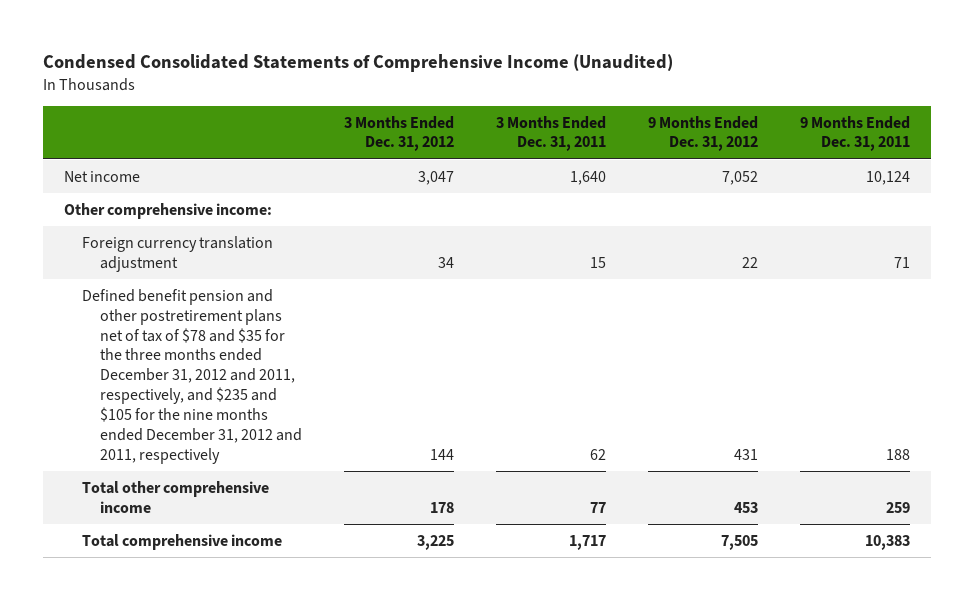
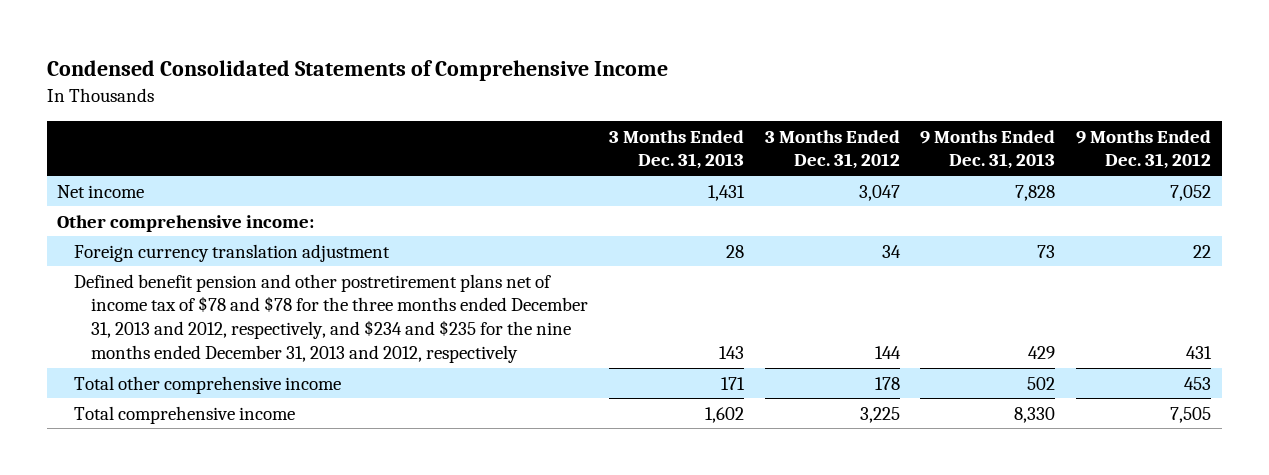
[42,53,673,72] Condensed Consolidated Statements of Comprehensive Income (Unaudited) -> [46,60,668,82] Condensed Consolidated Statements of Comprehensive Income
[496,115,607,152] 3 Months Ended Dec. 31, 2011 -> none
[800,115,911,152] 9 Months Ended Dec. 31, 2011 -> none
none -> [608,129,744,170] 3 Months Ended Dec. 31, 2013
none -> [920,129,1056,170] 9 Months Ended Dec. 31, 2013
[82,288,303,465] Defined benefit pension and other postretirement plans net of tax of $78 and $35 for the three months ended December 31, 2012 and 2011, respectively, and $235 and $105 for the nine months ended December 31, 2012 and 2011, respectively -> [74,273,588,364] Defined benefit pension and other postretirement plans net of income tax of $78 and $78 for the three months ended December 31, 2013 and 2012, respectively, and $234 and $235 for the nine months ended December 31, 2013 and 2012, respectively

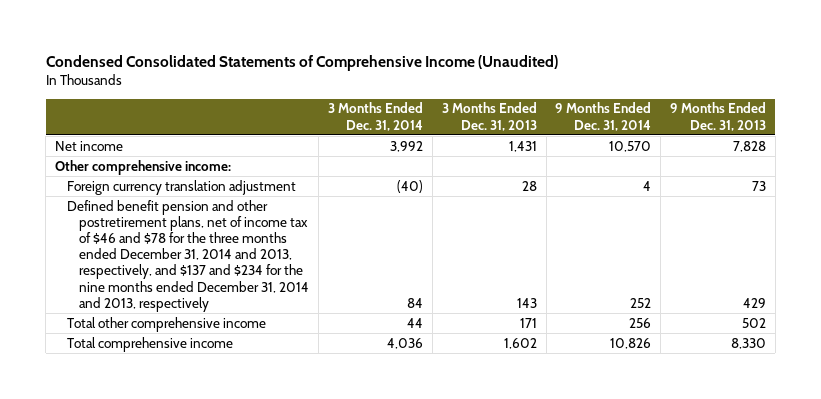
[46,60,668,82] Condensed Consolidated Statements of Comprehensive Income -> [45,54,558,71] Condensed Consolidated Statements of Comprehensive Income (Unaudited)
[764,129,900,170] 3 Months Ended Dec. 31, 2012 -> none
[1076,129,1212,170] 9 Months Ended Dec. 31, 2012 -> none
none -> [328,102,424,131] 3 Months Ended Dec. 31, 2014
none -> [555,102,652,131] 9 Months Ended Dec. 31, 2014
[74,273,588,364] Defined benefit pension and other postretirement plans net of income tax of $78 and $78 for the three months ended December 31, 2013 and 2012, respectively, and $234 and $235 for the nine months ended December 31, 2013 and 2012, respectively -> [67,199,310,312] Defined benefit pension and other postretirement plans, net of income tax of $46 and $78 for the three months ended December 31, 2014 and 2013, respectively, and $137 and $234 for the nine months ended December 31, 2014 and 2013, respectively

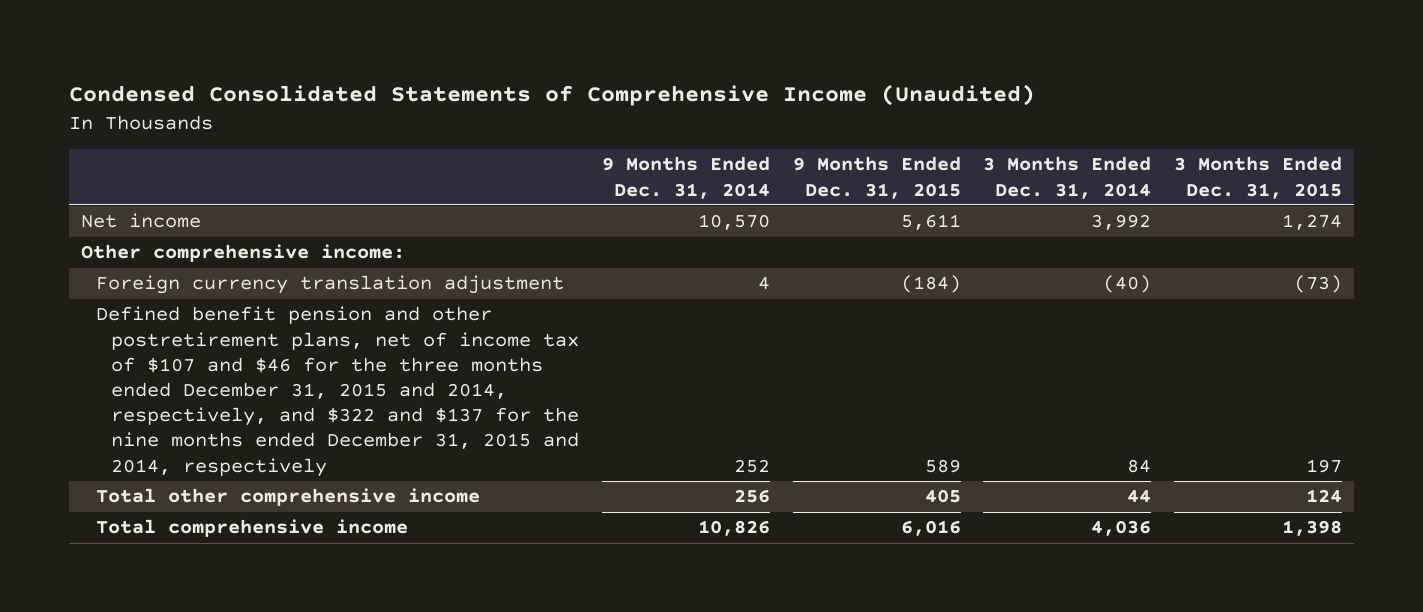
[441,102,537,131] 3 Months Ended Dec. 31, 2013 -> none
[670,102,767,131] 9 Months Ended Dec. 31, 2013 -> none
none -> [792,156,961,199] 9 Months Ended Dec. 31, 2015
none -> [1174,156,1343,199] 3 Months Ended Dec. 31, 2015
[67,199,310,312] Defined benefit pension and other postretirement plans, net of income tax of $46 and $78 for the three months ended December 31, 2014 and 2013, respectively, and $137 and $234 for the nine months ended December 31, 2014 and 2013, respectively -> [95,306,580,477] Defined benefit pension and other postretirement plans, net of income tax of $107 and $46 for the three months ended December 31, 2015 and 2014, respectively, and $322 and $137 for the nine months ended December 31, 2015 and 2014, respectively

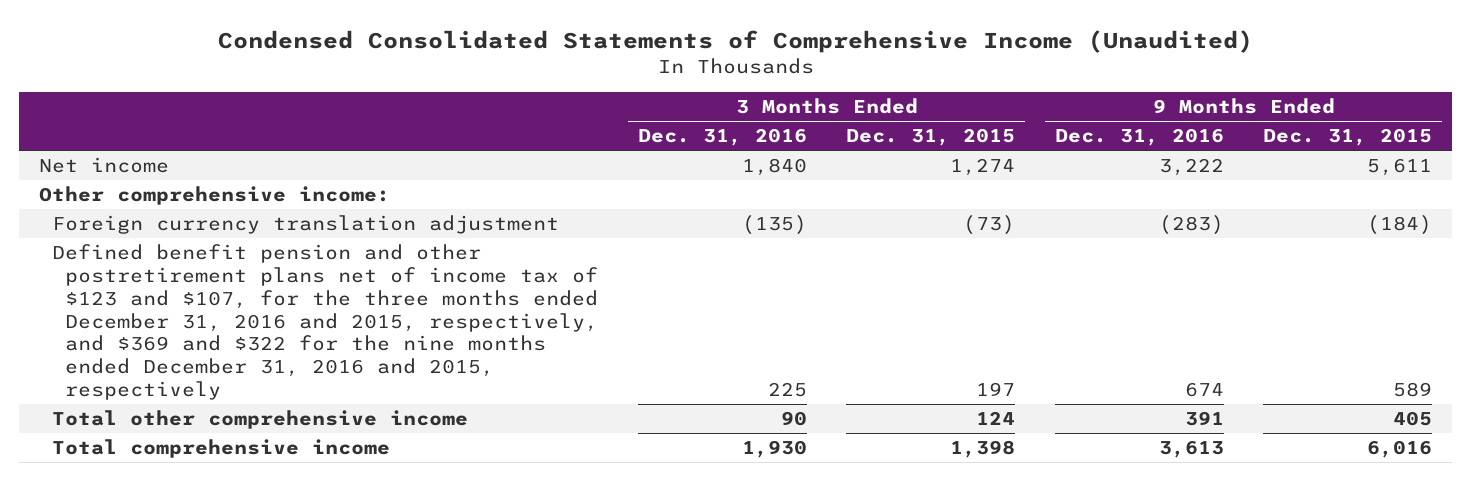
[601,156,770,199] 9 Months Ended Dec. 31, 2014 -> none
[983,156,1152,199] 3 Months Ended Dec. 31, 2014 -> none
none -> [637,128,807,147] Dec. 31, 2016
none -> [1054,128,1224,147] Dec. 31, 2016
[95,306,580,477] Defined benefit pension and other postretirement plans, net of income tax of $107 and $46 for the three months ended December 31, 2015 and 2014, respectively, and $322 and $137 for the nine months ended December 31, 2015 and 2014, respectively -> [51,244,599,401] Defined benefit pension and other postretirement plans net of income tax of $123 and $107, for the three months ended December 31, 2016 and 2015, respectively, and $369 and $322 for the nine months ended December 31, 2016 and 2015, respectively

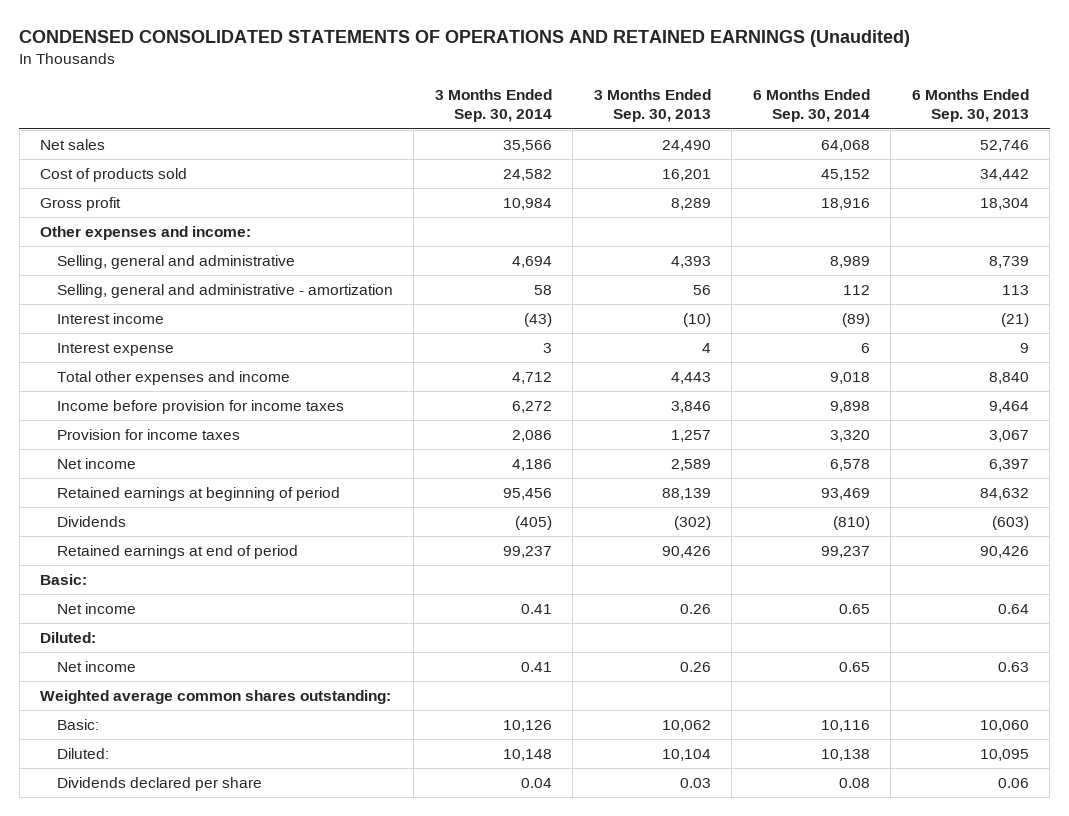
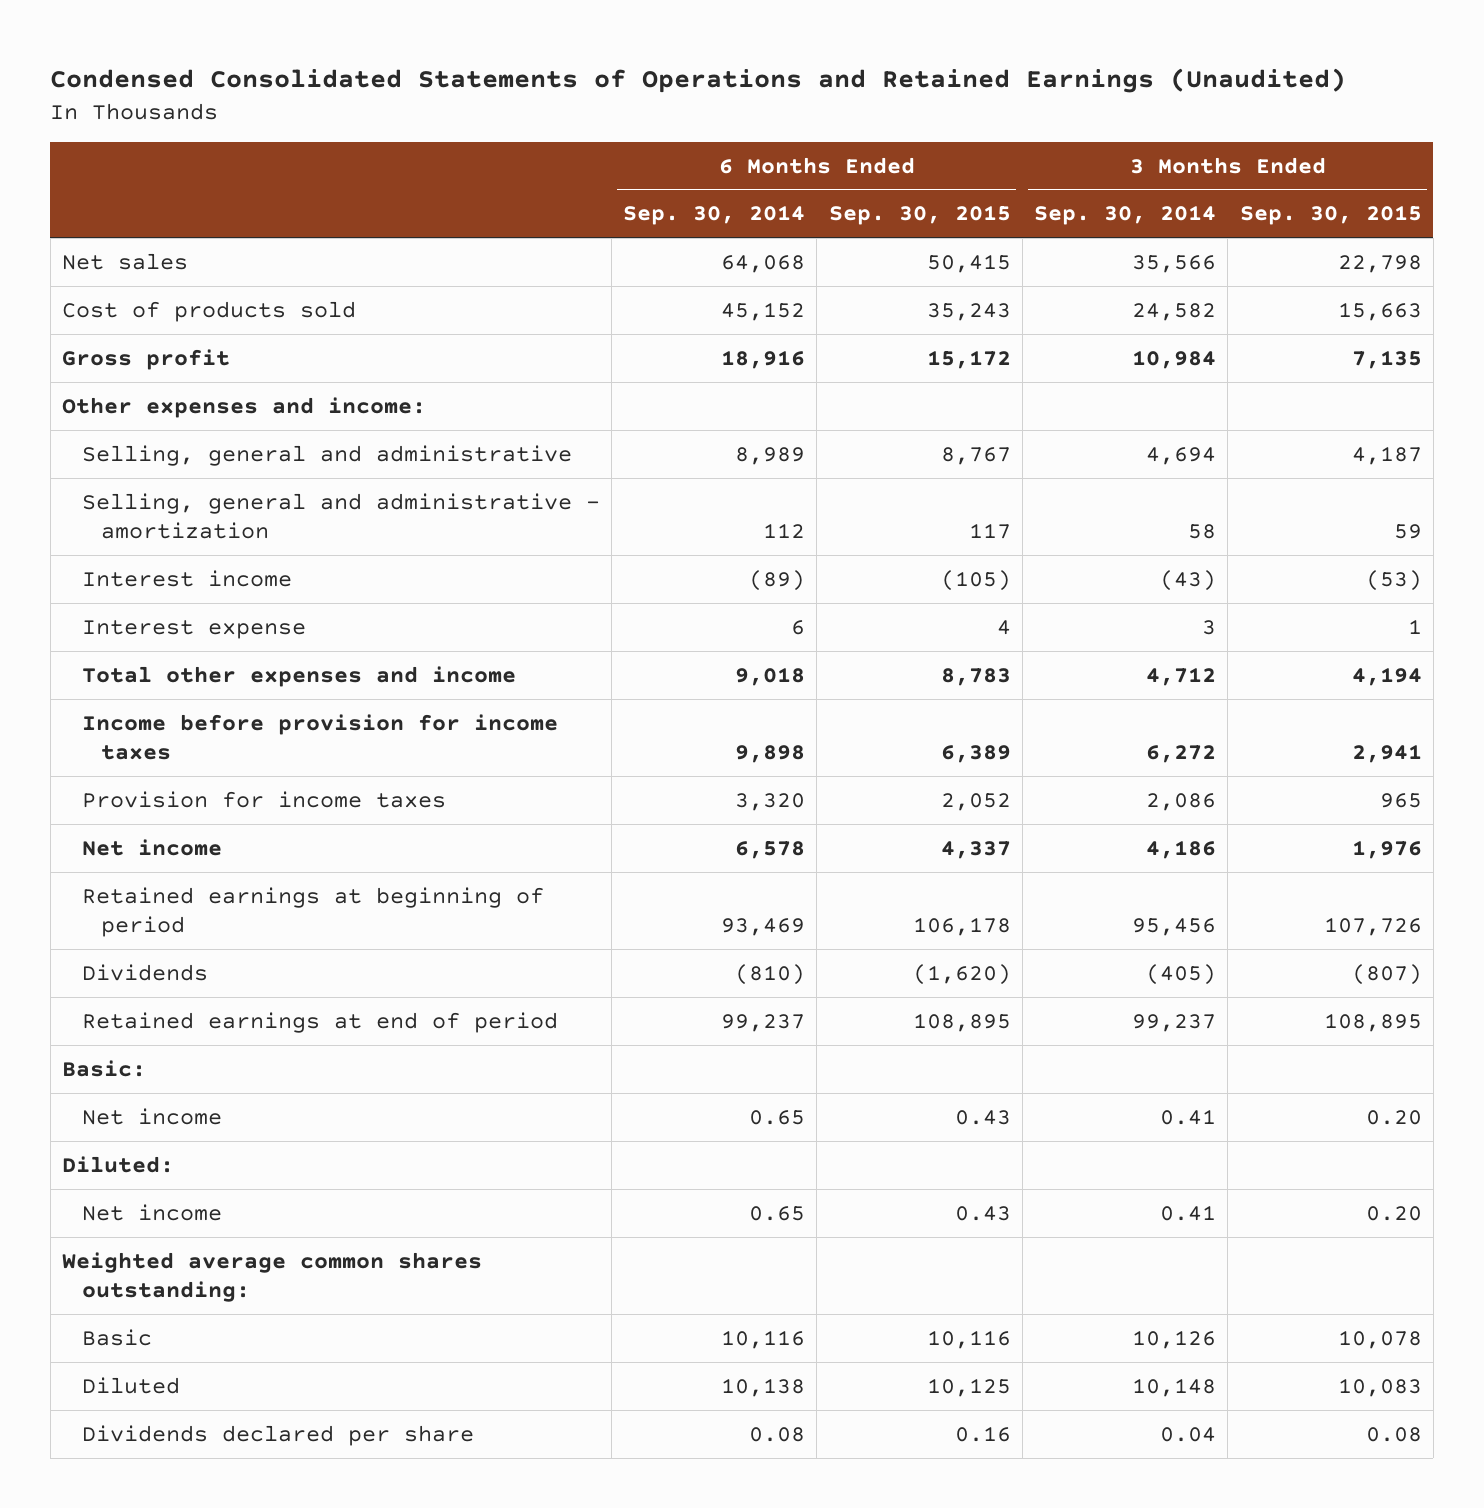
[19,30,911,48] CONDENSED CONSOLIDATED STATEMENTS OF OPERATIONS AND RETAINED EARNINGS (Unaudited) -> [50,67,1347,93] Condensed Consolidated Statements of Operations and Retained Earnings (Unaudited)
[593,88,711,123] 3 Months Ended Sep. 30, 2013 -> none
[911,88,1029,123] 6 Months Ended Sep. 30, 2013 -> none
none -> [828,205,1011,226] Sep. 30, 2015
none -> [1239,205,1422,226] Sep. 30, 2015
[57,719,100,731] Basic: -> [81,1328,152,1346] Basic
[57,748,110,760] Diluted: -> [81,1376,180,1394] Diluted

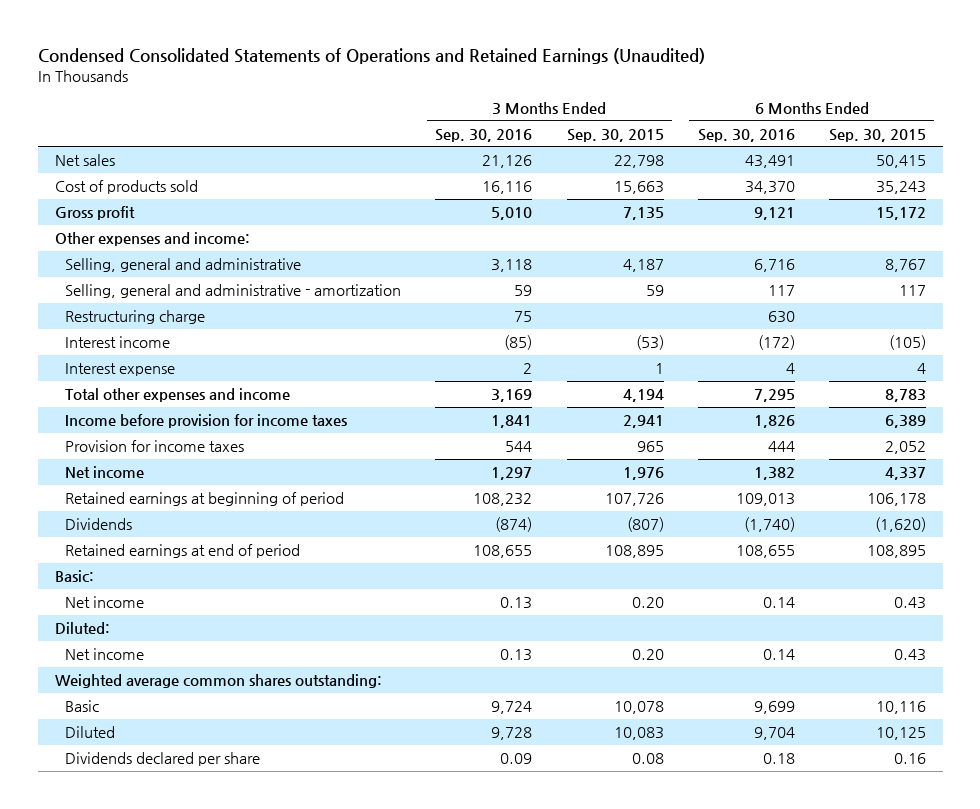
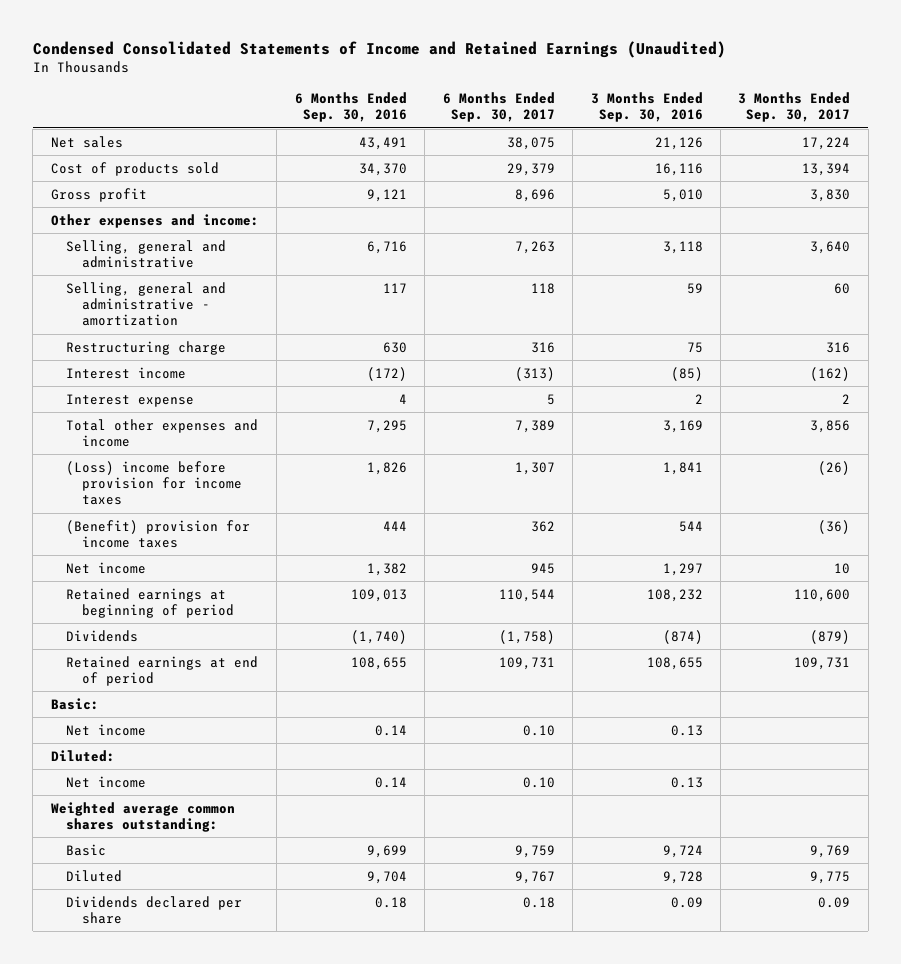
[37,47,705,64] Condensed Consolidated Statements of Operations and Retained Earnings (Unaudited) -> [32,40,726,58] Condensed Consolidated Statements of Income and Retained Earnings (Unaudited)
[566,128,664,142] Sep. 30, 2015 -> none
[828,128,926,142] Sep. 30, 2015 -> none
none -> [442,92,555,123] 6 Months Ended Sep. 30, 2017
none -> [738,92,851,123] 3 Months Ended Sep. 30, 2017
[65,413,348,428] Income before provision for income taxes -> [66,460,242,506] (Loss) income before provision for income taxes
[65,439,245,452] Provision for income taxes -> [66,519,251,548] (Benefit) provision for income taxes

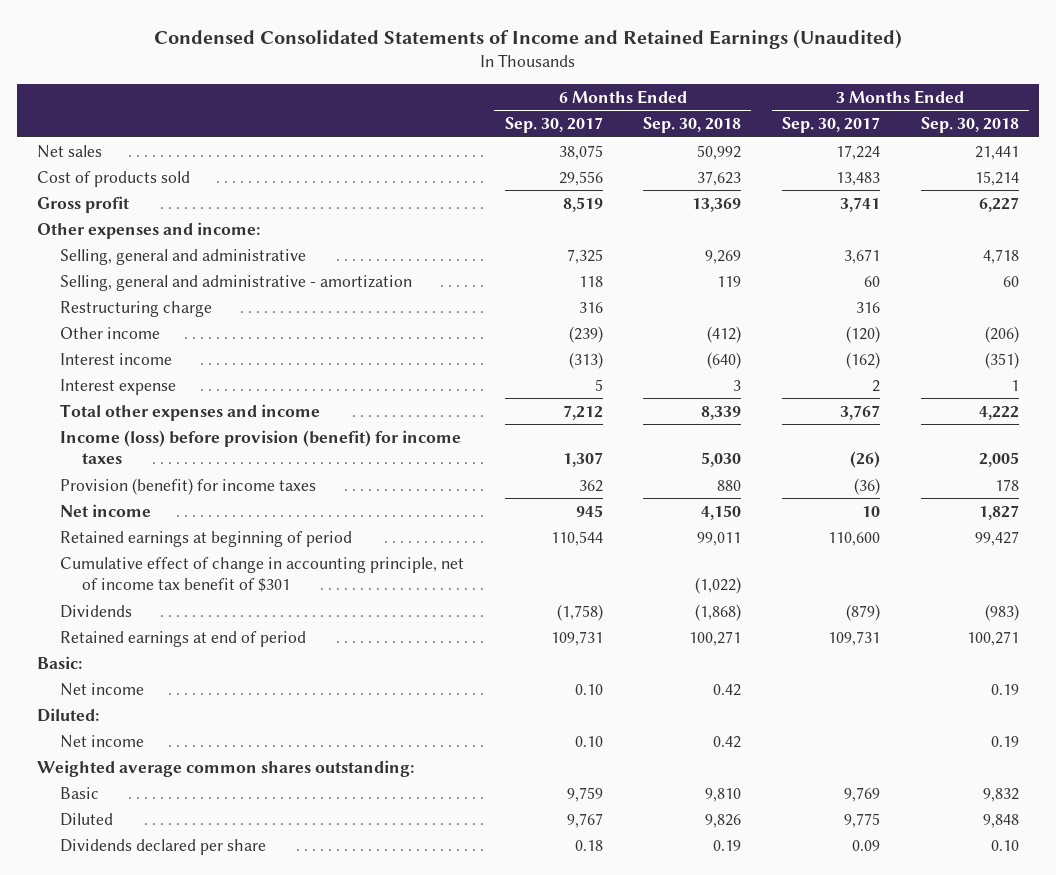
[294,92,407,123] 6 Months Ended Sep. 30, 2016 -> none
[590,92,703,123] 3 Months Ended Sep. 30, 2016 -> none
none -> [643,117,742,134] Sep. 30, 2018
none -> [920,117,1019,134] Sep. 30, 2018
[506,162,555,176] 29,379 -> [558,170,603,186] 29,556
[802,162,851,176] 13,394 -> [835,171,880,186] 13,483
[514,188,555,202] 8,696 -> [562,196,603,212] 8,519
[810,188,851,202] 3,830 -> [839,196,880,212] 3,741
[514,240,555,254] 7,263 -> [566,248,603,264] 7,325
[810,240,851,254] 3,640 -> [843,248,880,264] 3,671
none -> [59,326,160,339] Other income
[514,419,555,433] 7,389 -> [562,404,603,420] 7,212
[810,419,851,433] 3,856 -> [839,404,880,420] 3,767
[66,460,242,506] (Loss) income before provision for income taxes -> [59,429,461,465] Income (loss) before provision (benefit) for income taxes
[66,519,251,548] (Benefit) provision for income taxes -> [59,477,316,495] Provision (benefit) for income taxes
none -> [59,556,464,593] Cumulative effect of change in accounting principle, net of income tax benefit of $301

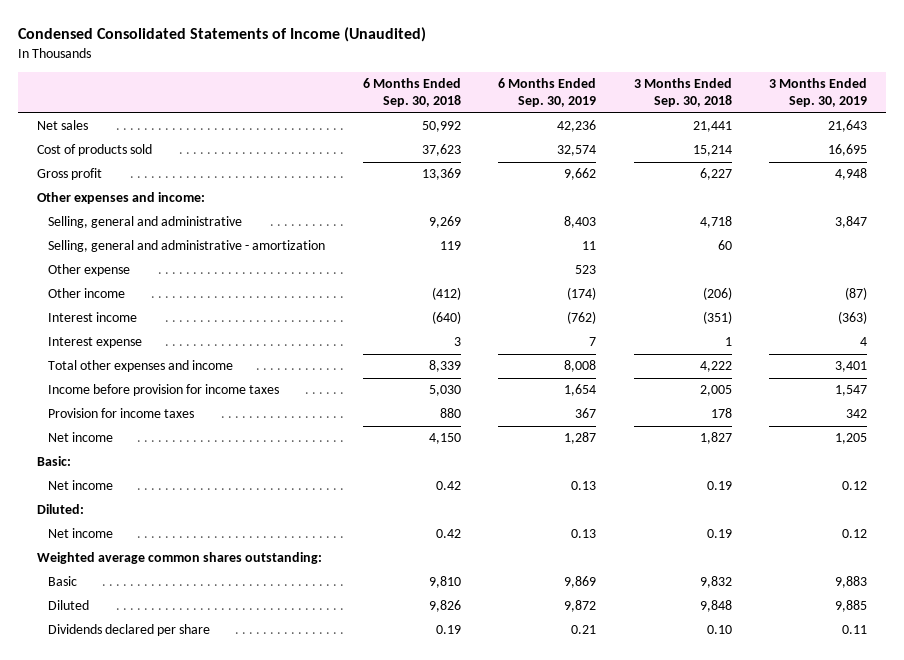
[154,28,903,49] Condensed Consolidated Statements of Income and Retained Earnings (Unaudited) -> [17,27,426,43] Condensed Consolidated Statements of Income (Unaudited)
[504,117,603,134] Sep. 30, 2017 -> none
[781,117,880,134] Sep. 30, 2017 -> none
none -> [498,77,597,108] 6 Months Ended Sep. 30, 2019
none -> [769,77,868,108] 3 Months Ended Sep. 30, 2019
[59,300,212,317] Restructuring charge -> none
none -> [48,264,131,277] Other expense
[59,429,461,465] Income (loss) before provision (benefit) for income taxes -> [48,384,280,397] Income before provision for income taxes
[59,477,316,495] Provision (benefit) for income taxes -> [48,408,195,419] Provision for income taxes
[59,530,352,547] Retained earnings at beginning of period -> none
[59,556,464,593] Cumulative effect of change in accounting principle, net of income tax benefit of $301 -> none
[59,604,132,618] Dividends -> none
[59,630,306,647] Retained earnings at end of period -> none

